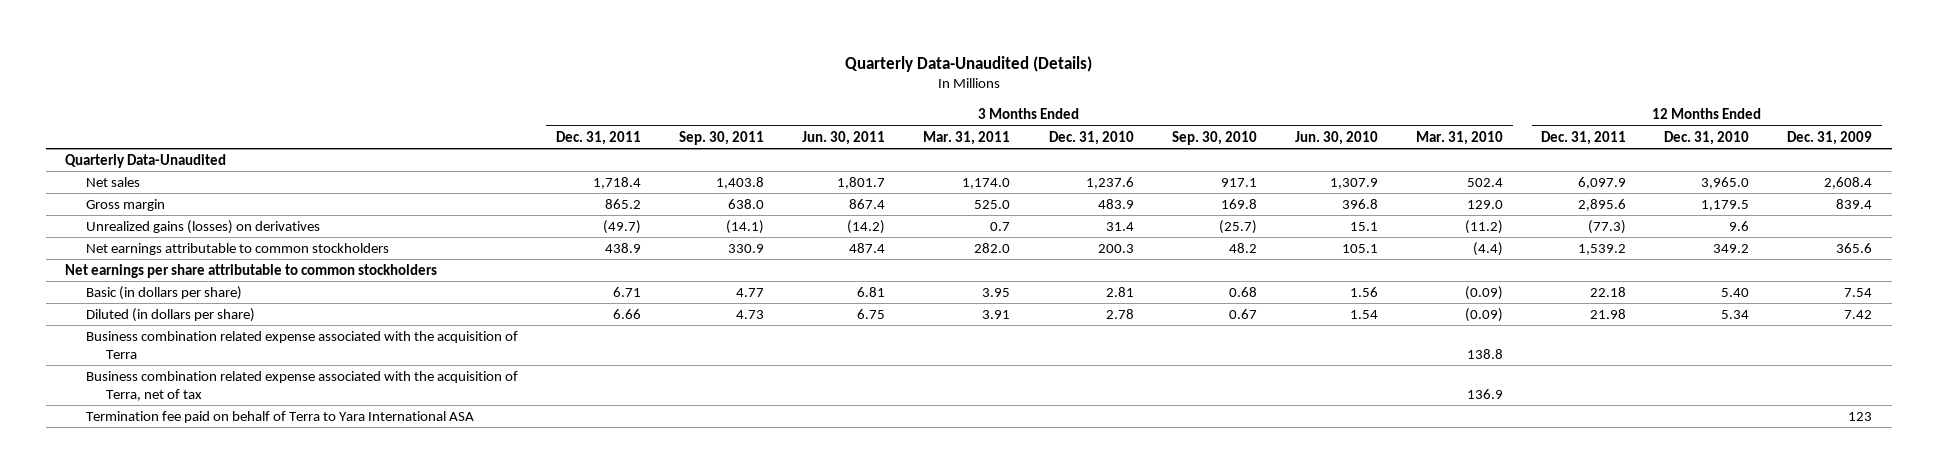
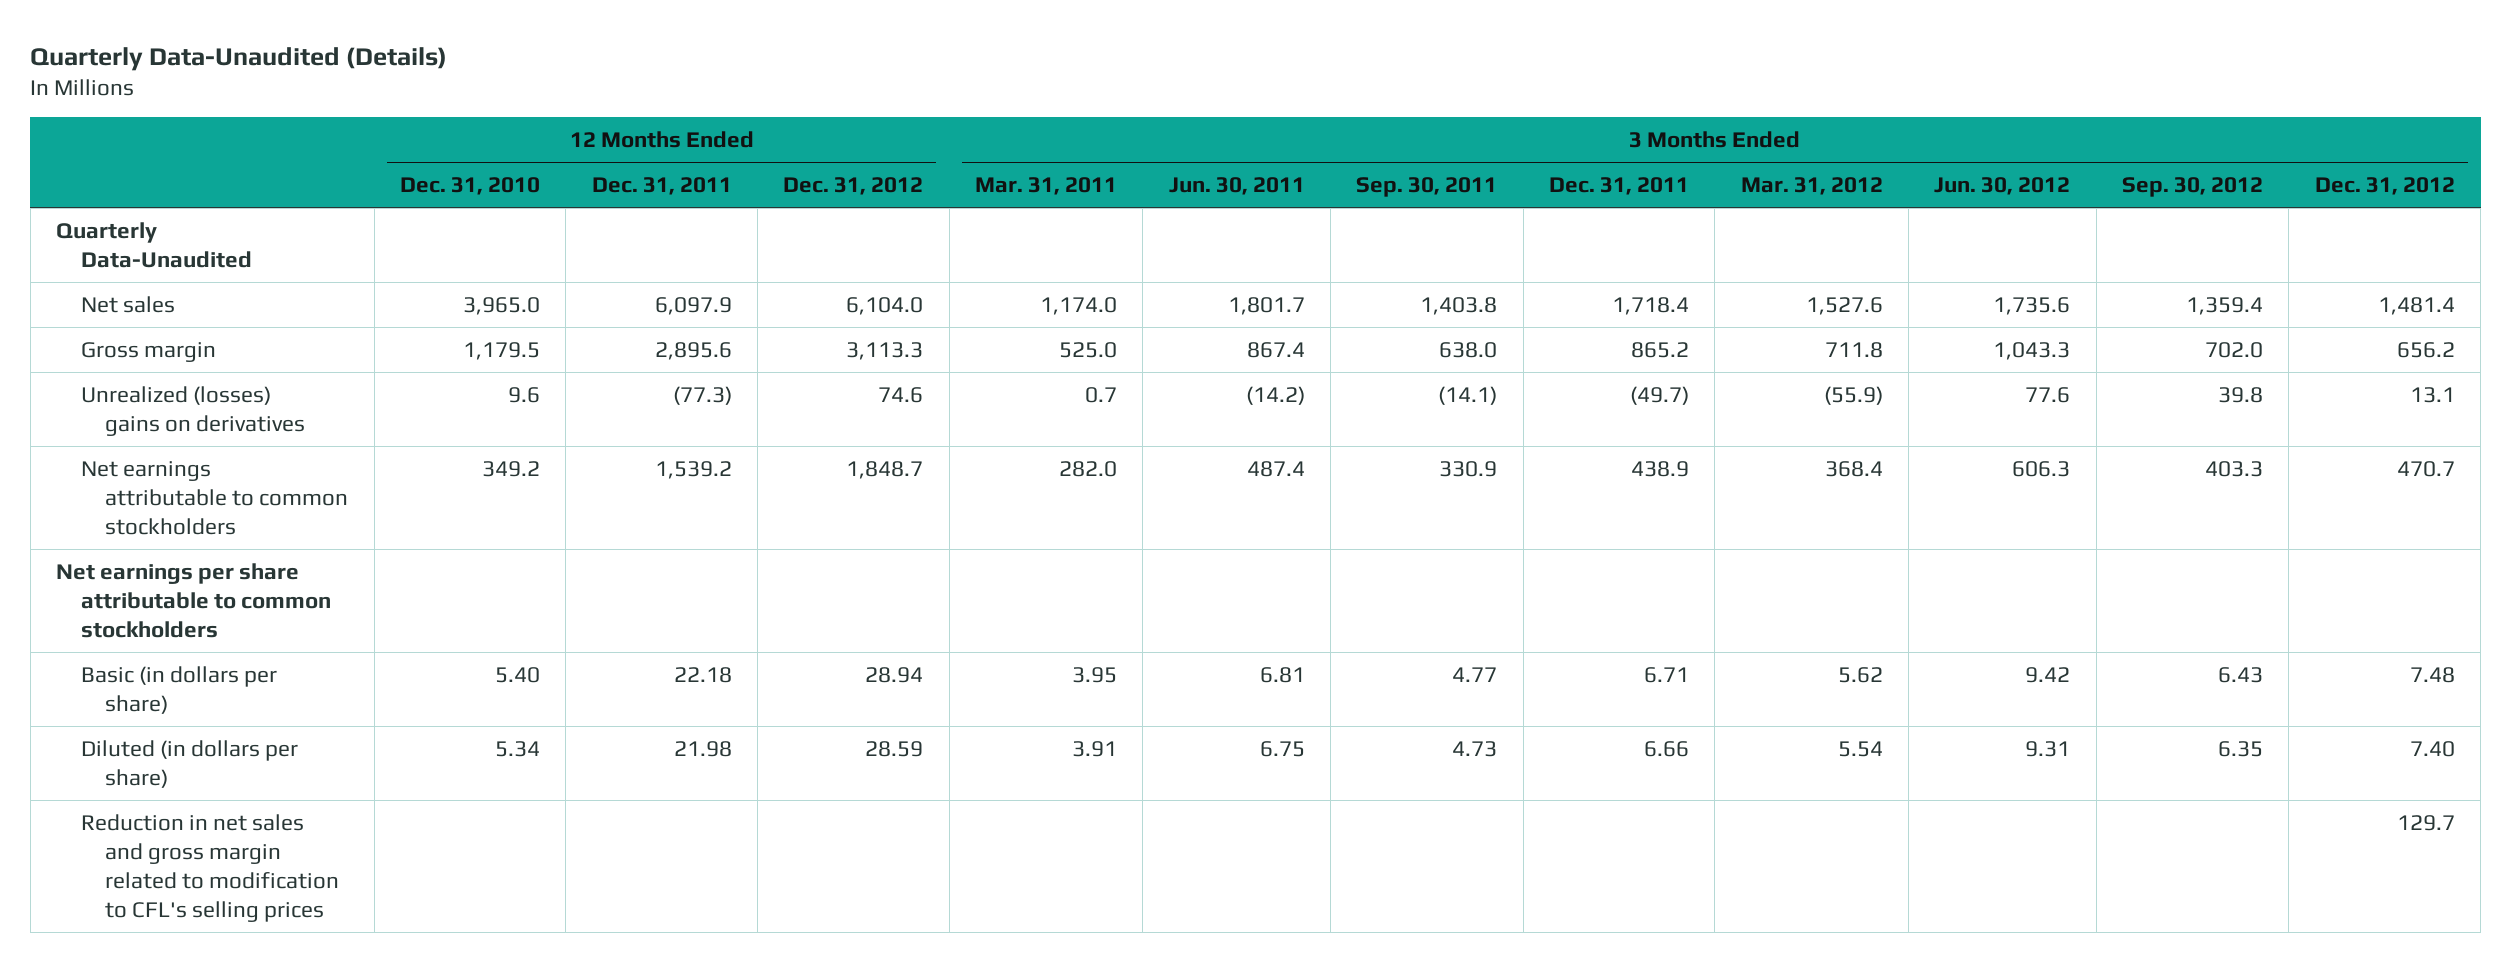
[1048,130,1134,145] Dec. 31, 2010 -> none
[1171,130,1257,145] Sep. 30, 2010 -> none
[1294,130,1378,145] Jun. 30, 2010 -> none
[1415,130,1503,145] Mar. 31, 2010 -> none
[1787,130,1873,145] Dec. 31, 2009 -> none
none -> [783,176,924,195] Dec. 31, 2012
none -> [1740,176,1883,195] Mar. 31, 2012
none -> [1934,176,2071,195] Jun. 30, 2012
none -> [2121,176,2263,197] Sep. 30, 2012
none -> [2314,176,2455,195] Dec. 31, 2012
[85,219,320,234] Unrealized gains (losses) on derivatives -> [80,385,306,436] Unrealized (losses) gains on derivatives
[85,330,518,359] Business combination related expense associated with the acquisition of Terra -> none
[85,370,518,401] Business combination related expense associated with the acquisition of Terra, net of tax -> none
[85,410,474,423] Termination fee paid on behalf of Terra to Yara International ASA -> none
none -> [80,813,340,922] Reduction in net sales and gross margin related to modification to CFL's selling prices

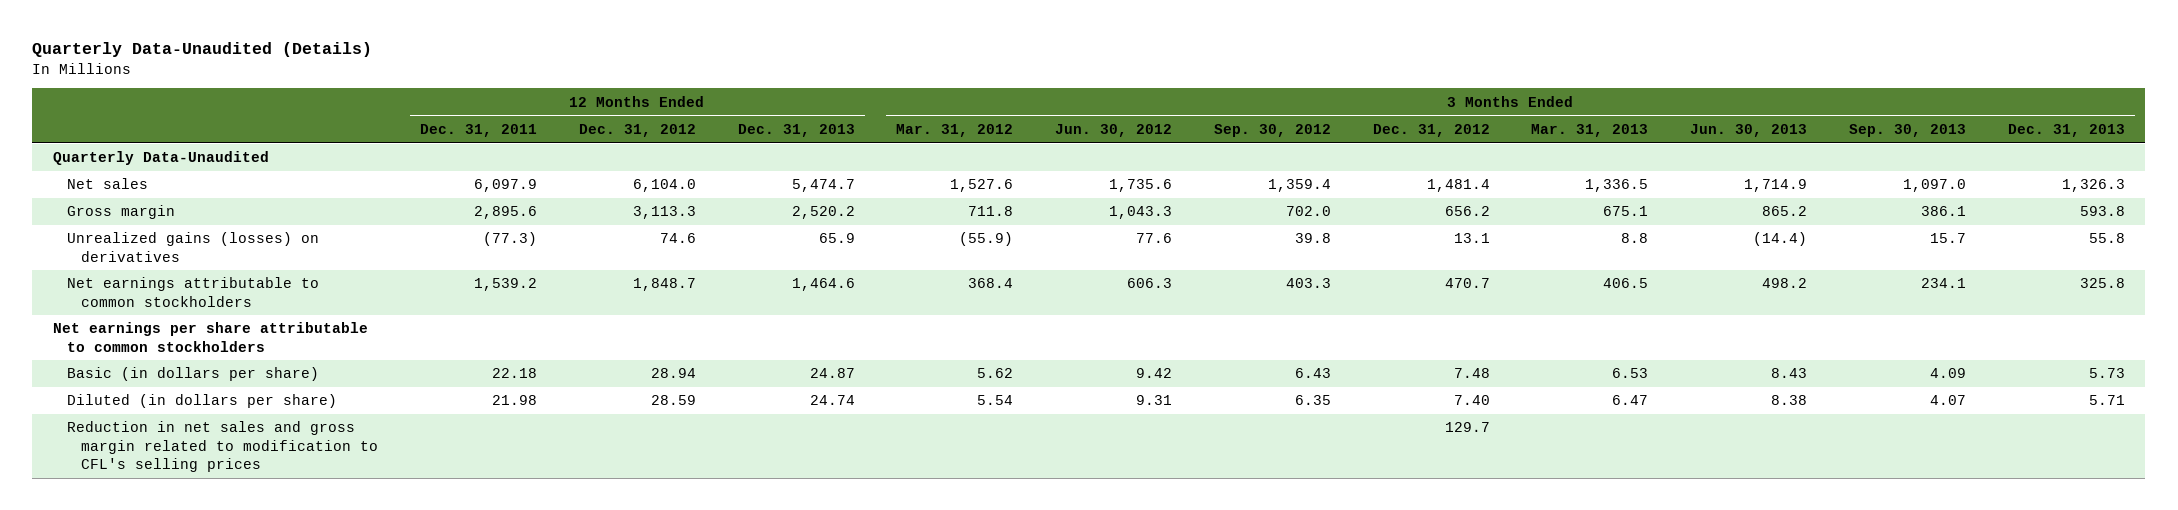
[399,176,540,195] Dec. 31, 2010 -> none
[974,176,1117,195] Mar. 31, 2011 -> none
[1168,176,1305,195] Jun. 30, 2011 -> none
[1356,176,1498,197] Sep. 30, 2011 -> none
[1548,176,1689,195] Dec. 31, 2011 -> none
none -> [737,123,855,137] Dec. 31, 2013
none -> [1531,123,1649,137] Mar. 31, 2013
none -> [1690,123,1808,137] Jun. 30, 2013
none -> [1848,123,1966,137] Sep. 30, 2013
none -> [2007,123,2125,137] Dec. 31, 2013
[80,385,306,436] Unrealized (losses) gains on derivatives -> [67,232,320,262] Unrealized gains (losses) on derivatives

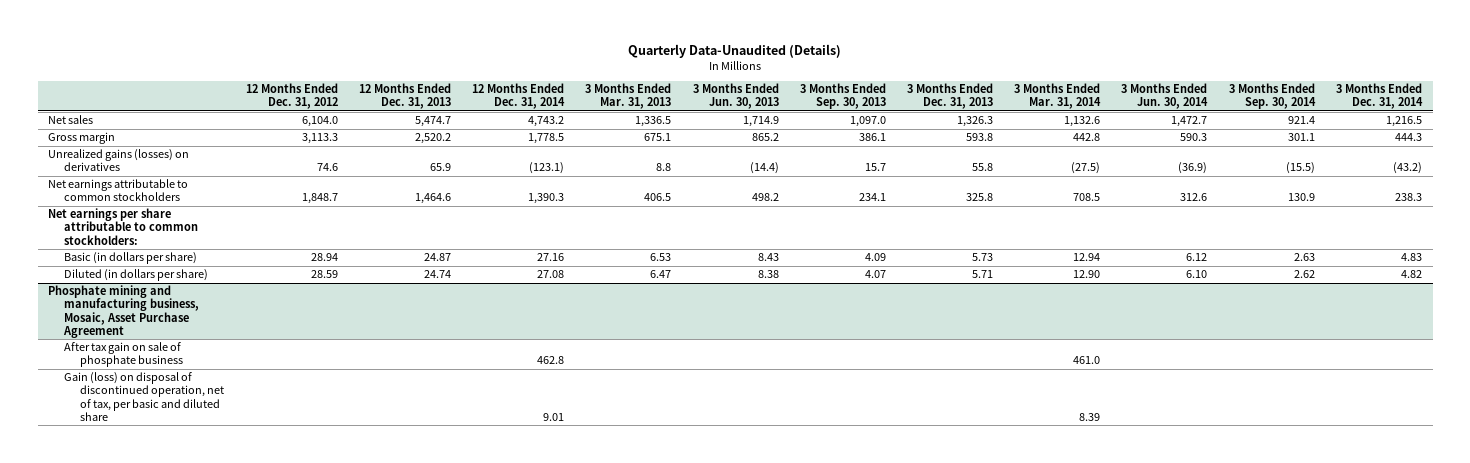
[420,123,538,137] Dec. 31, 2011 -> none
[896,123,1014,137] Mar. 31, 2012 -> none
[1055,123,1173,137] Jun. 30, 2012 -> none
[1213,123,1331,137] Sep. 30, 2012 -> none
[1372,123,1490,137] Dec. 31, 2012 -> none
none -> [472,83,566,110] 12 Months Ended Dec. 31, 2014
none -> [1014,83,1102,110] 3 Months Ended Mar. 31, 2014
none -> [1121,83,1209,110] 3 Months Ended Jun. 30, 2014
none -> [1228,83,1316,110] 3 Months Ended Sep. 30, 2014
none -> [1335,83,1423,110] 3 Months Ended Dec. 31, 2014
[52,151,269,166] Quarterly Data-Unaudited -> none
[52,322,368,352] Net earnings per share attributable to common stockholders -> [48,208,199,245] Net earnings per share attributable to common stockholders:
[67,421,379,472] Reduction in net sales and gross margin related to modification to CFL's selling prices -> none
none -> [48,285,200,338] Phosphate mining and manufacturing business, Mosaic, Asset Purchase Agreement
none -> [64,342,184,368] After tax gain on sale of phosphate business
none -> [64,372,225,421] Gain (loss) on disposal of discontinued operation, net of tax, per basic and diluted share

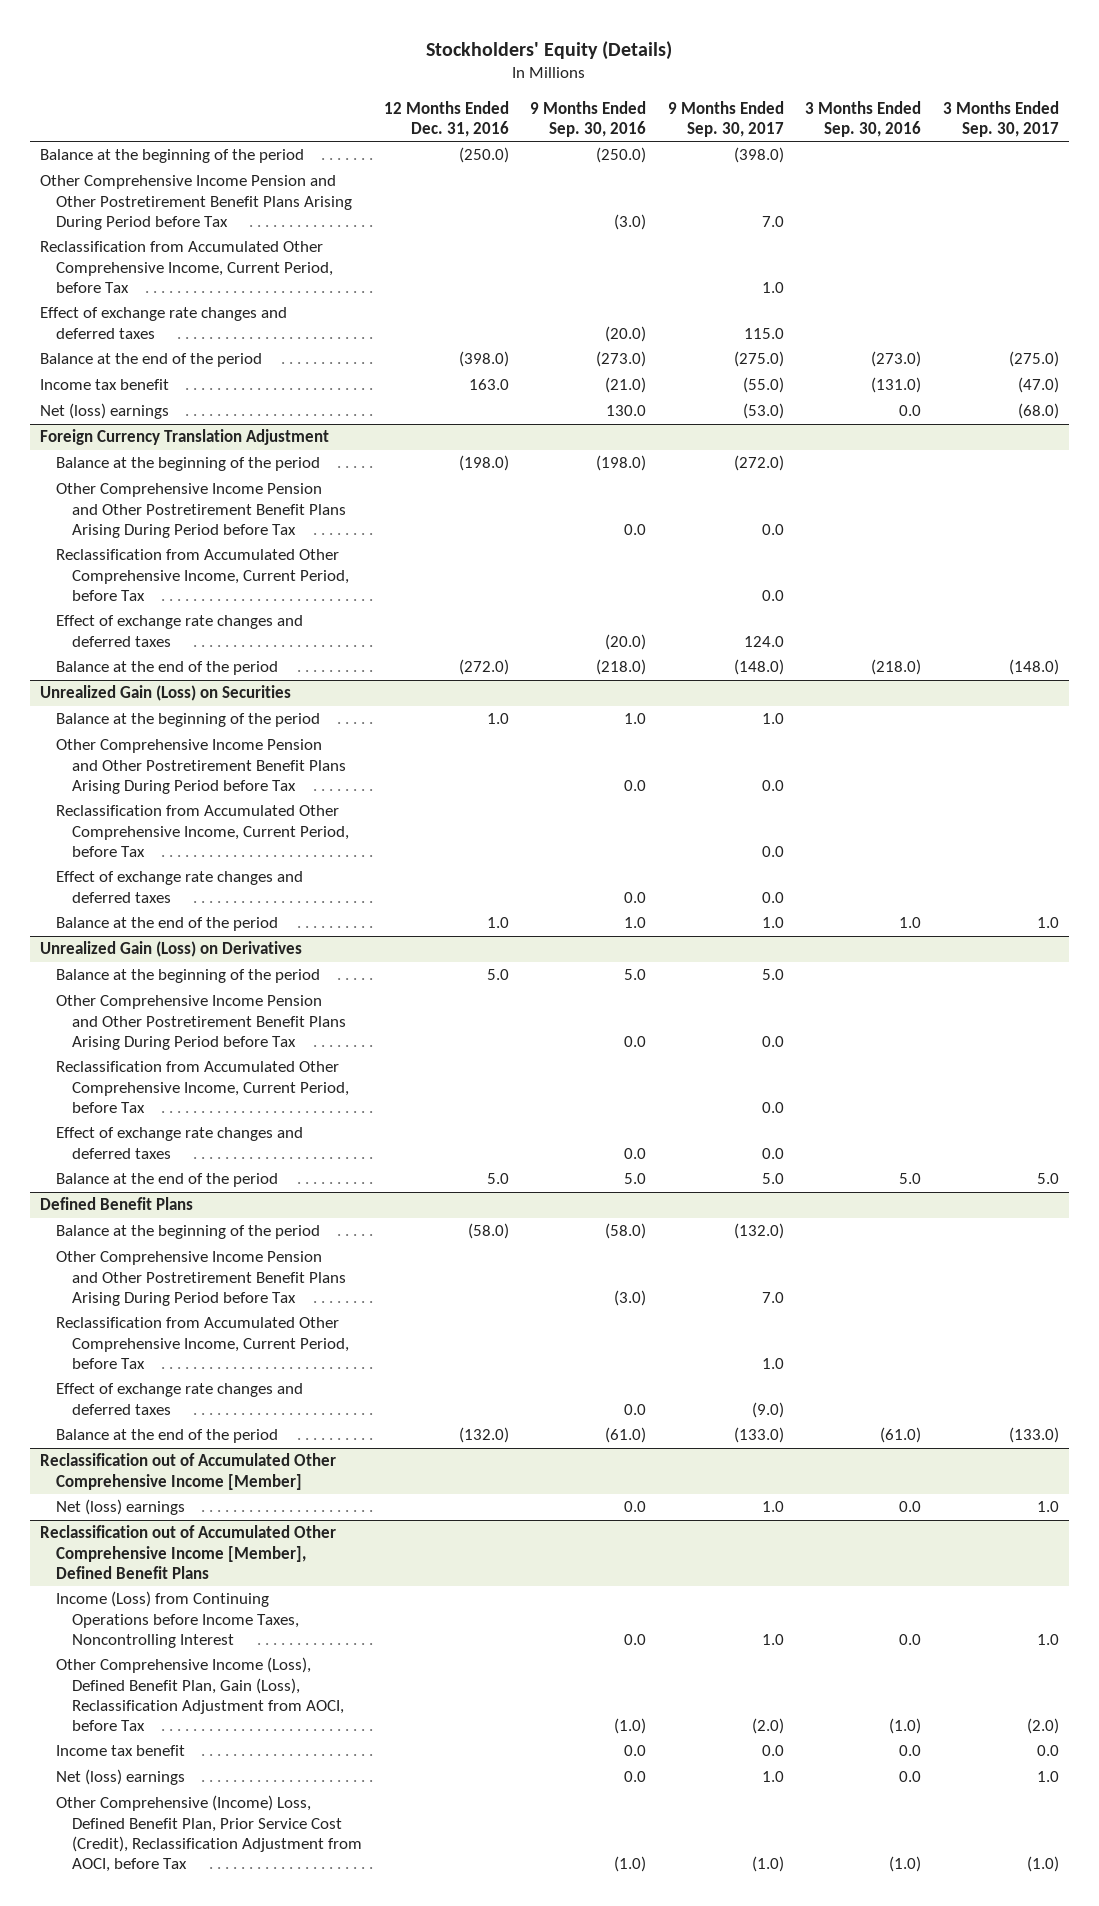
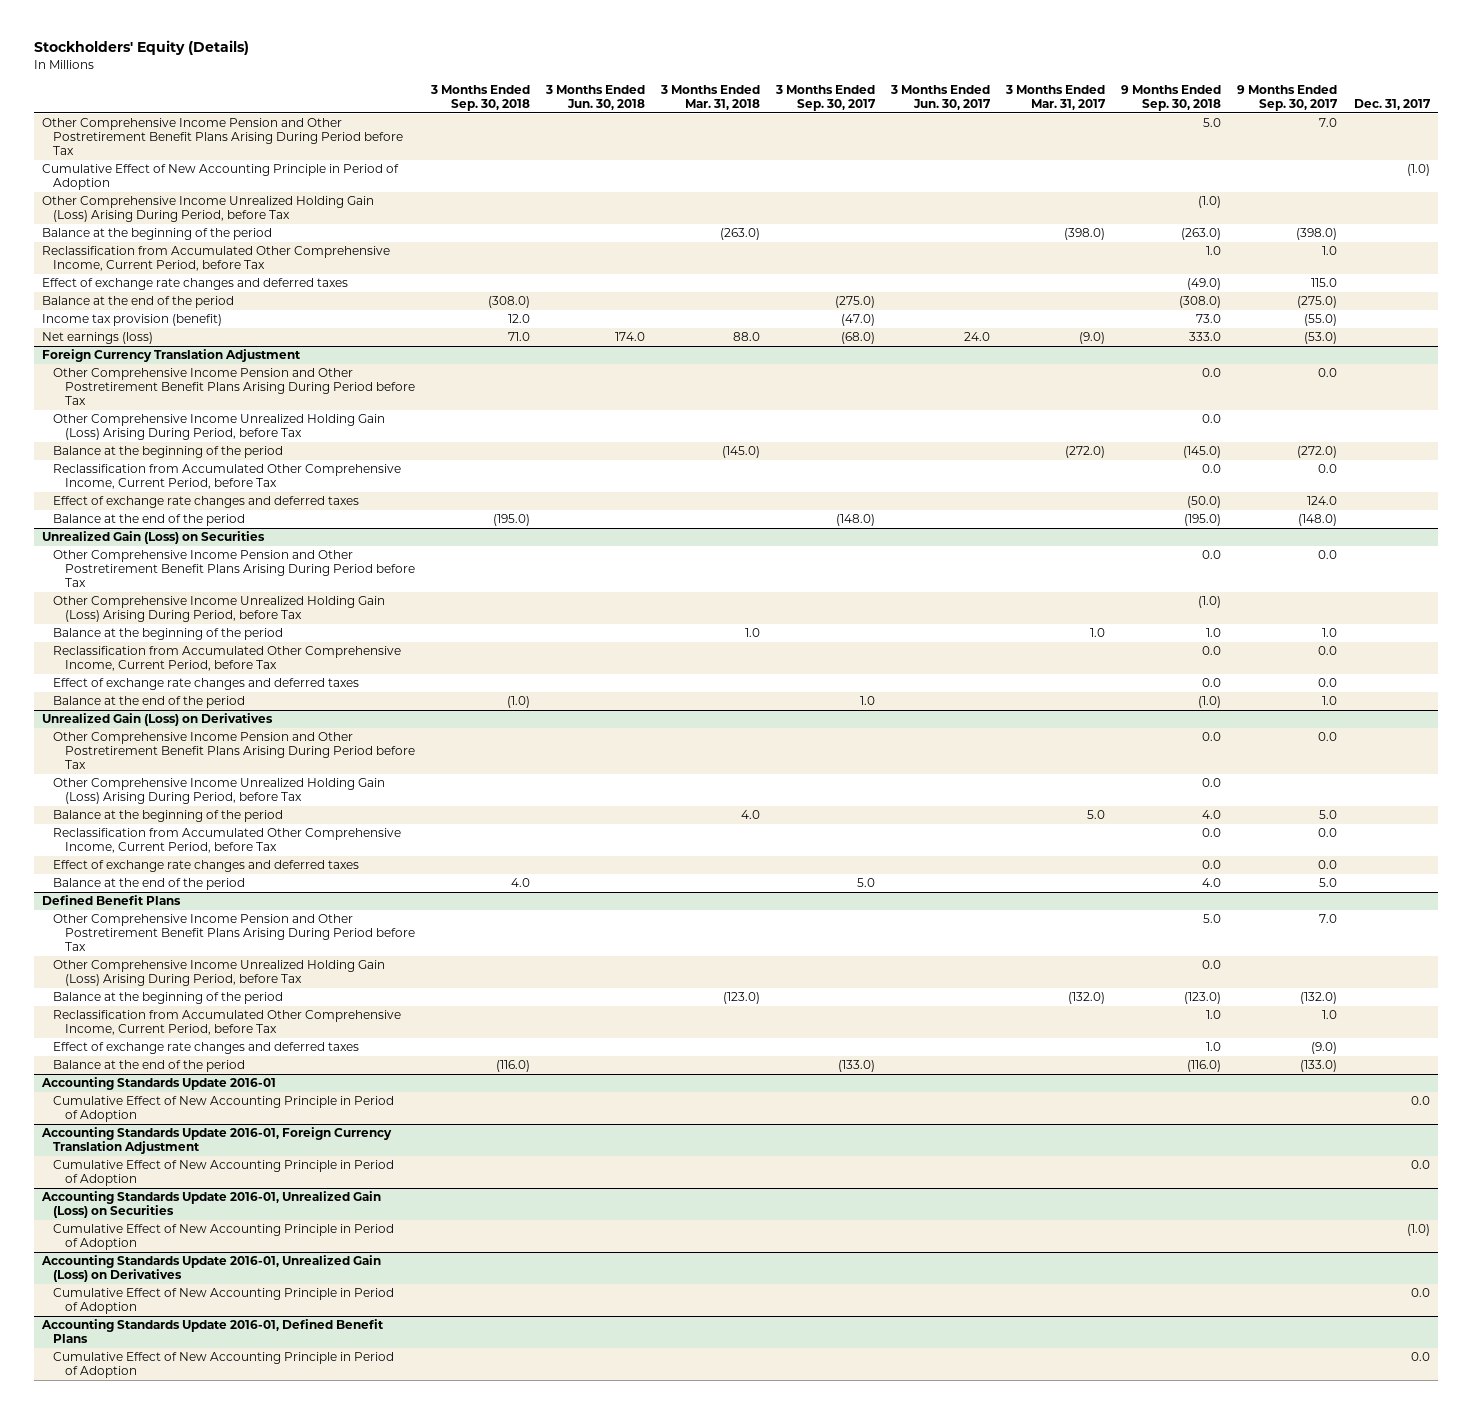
[383,100,509,137] 12 Months Ended Dec. 31, 2016 -> none
[530,100,647,137] 9 Months Ended Sep. 30, 2016 -> none
[805,100,922,137] 3 Months Ended Sep. 30, 2016 -> none
none -> [429,84,530,111] 3 Months Ended Sep. 30, 2018
none -> [544,84,645,110] 3 Months Ended Jun. 30, 2018
none -> [659,84,760,110] 3 Months Ended Mar. 31, 2018
none -> [890,84,992,110] 3 Months Ended Jun. 30, 2017
none -> [1005,84,1107,110] 3 Months Ended Mar. 31, 2017
none -> [1121,84,1222,111] 9 Months Ended Sep. 30, 2018
none -> [1353,98,1431,110] Dec. 31, 2017
none -> [41,164,399,191] Cumulative Effect of New Accounting Principle in Period of Adoption
none -> [41,196,374,223] Other Comprehensive Income Unrealized Holding Gain (Loss) Arising During Period, before Tax
[40,149,305,164] Balance at the beginning of the period -> [41,228,272,241] Balance at the beginning of the period
[40,379,170,391] Income tax benefit -> [41,314,222,327] Income tax provision (benefit)
[40,403,170,420] Net (loss) earnings -> [41,332,153,345] Net earnings (loss)
none -> [53,414,386,441] Other Comprehensive Income Unrealized Holding Gain (Loss) Arising During Period, before Tax
[56,457,321,472] Balance at the beginning of the period -> [53,446,284,459] Balance at the beginning of the period
none -> [53,596,386,623] Other Comprehensive Income Unrealized Holding Gain (Loss) Arising During Period, before Tax
[56,713,321,728] Balance at the beginning of the period -> [53,628,284,641] Balance at the beginning of the period
none -> [53,778,386,805] Other Comprehensive Income Unrealized Holding Gain (Loss) Arising During Period, before Tax
[56,969,321,984] Balance at the beginning of the period -> [53,810,284,823] Balance at the beginning of the period
none -> [53,960,386,987] Other Comprehensive Income Unrealized Holding Gain (Loss) Arising During Period, before Tax
[56,1225,321,1240] Balance at the beginning of the period -> [53,992,284,1005] Balance at the beginning of the period
[40,1453,337,1490] Reclassification out of Accumulated Other Comprehensive Income [Member] -> none
[56,1499,186,1516] Net (loss) earnings -> none
[40,1525,337,1579] Reclassification out of Accumulated Other Comprehensive Income [Member], Defined Benefit Plans -> none
[56,1591,300,1648] Income (Loss) from Continuing Operations before Income Taxes, Noncontrolling Interest -> none
[56,1657,345,1731] Other Comprehensive Income (Loss), Defined Benefit Plan, Gain (Loss), Reclassification Adjustment from AOCI, before Tax -> none
[56,1745,186,1757] Income tax benefit -> none
[56,1769,186,1786] Net (loss) earnings -> none
[56,1795,363,1872] Other Comprehensive (Income) Loss, Defined Benefit Plan, Prior Service Cost (Credit), Reclassification Adjustment from AOCI, before Tax -> none
none -> [40,1077,276,1091] Accounting Standards Update 2016-01
none -> [53,1096,395,1123] Cumulative Effect of New Accounting Principle in Period of Adoption
none -> [40,1127,392,1155] Accounting Standards Update 2016-01, Foreign Currency Translation Adjustment
none -> [53,1160,395,1187] Cumulative Effect of New Accounting Principle in Period of Adoption
none -> [40,1191,381,1219] Accounting Standards Update 2016-01, Unrealized Gain (Loss) on Securities
none -> [53,1224,395,1251] Cumulative Effect of New Accounting Principle in Period of Adoption
none -> [40,1255,381,1283] Accounting Standards Update 2016-01, Unrealized Gain (Loss) on Derivatives
none -> [53,1288,395,1315] Cumulative Effect of New Accounting Principle in Period of Adoption
none -> [40,1319,384,1344] Accounting Standards Update 2016-01, Defined Benefit Plans
none -> [53,1352,395,1379] Cumulative Effect of New Accounting Principle in Period of Adoption

